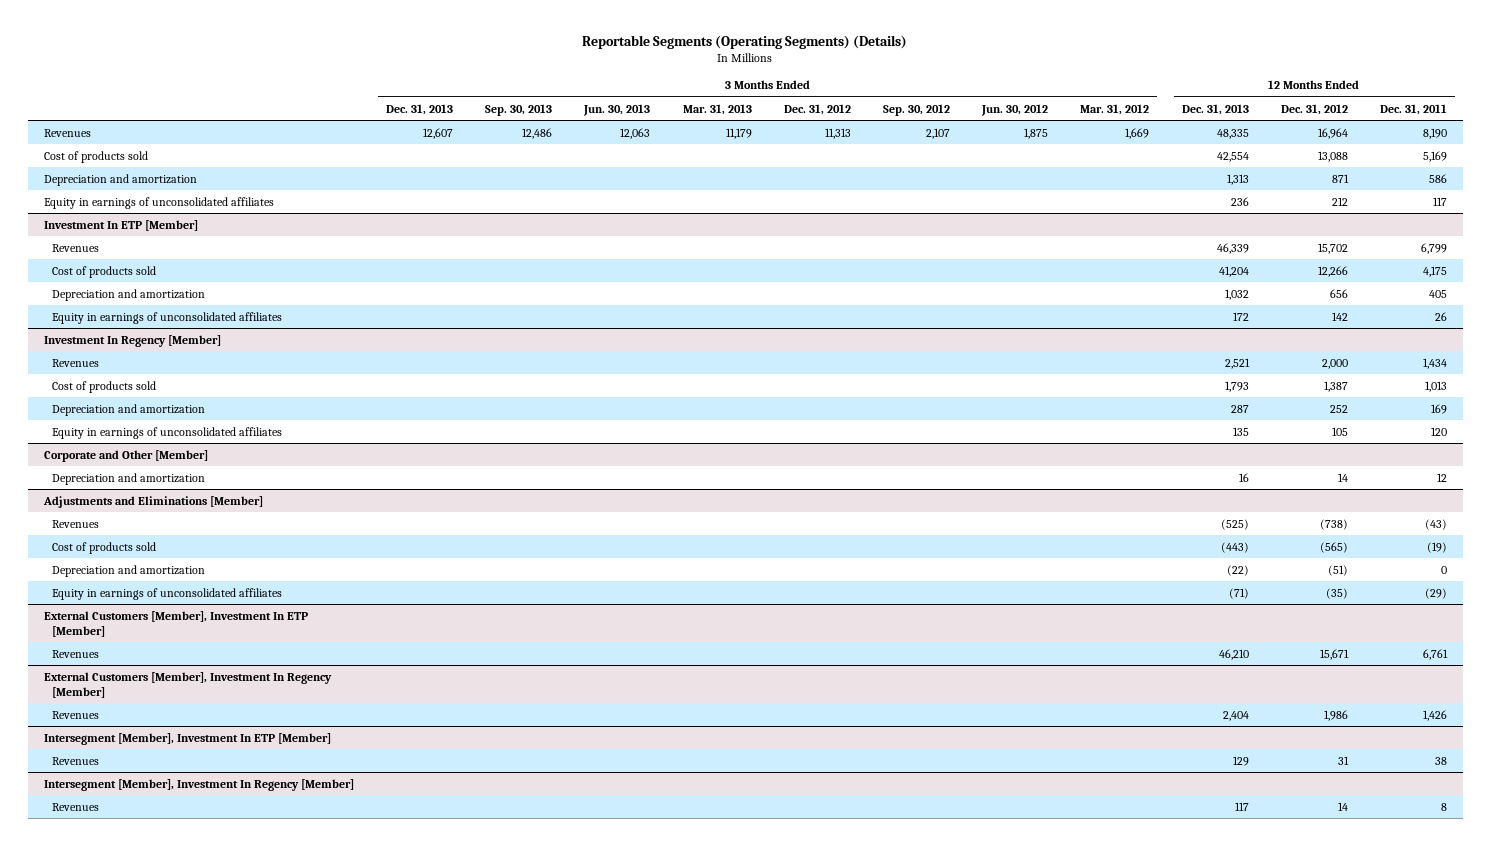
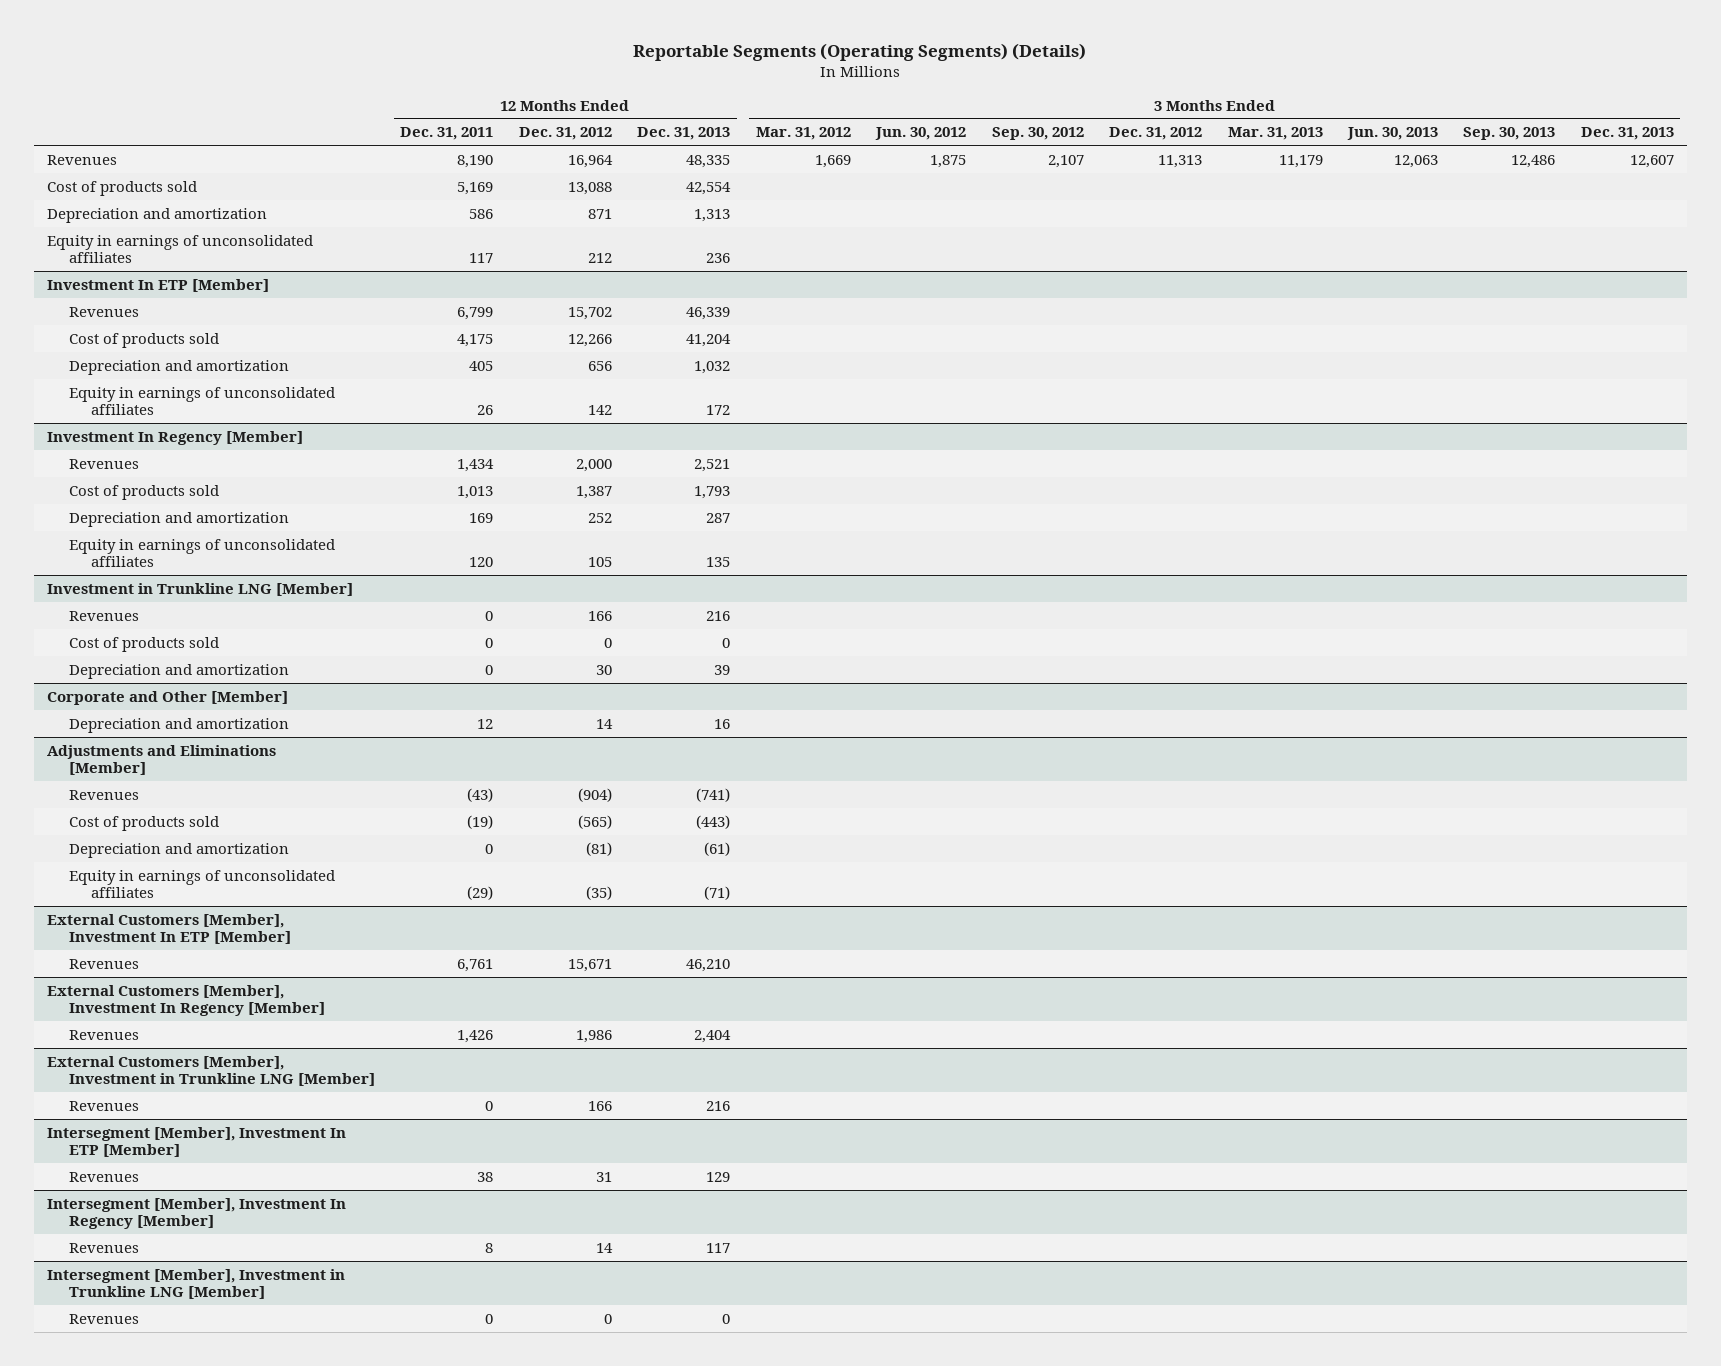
none -> [46,582,353,596] Investment in Trunkline LNG [Member]
none -> [68,610,139,621] Revenues
none -> [68,636,219,652] Cost of products sold
none -> [68,663,289,679] Depreciation and amortization
[1220,518,1249,530] (525) -> [696,787,731,802] (741)
[1319,518,1348,530] (738) -> [577,787,612,802] (904)
[1226,564,1249,576] (22) -> [704,841,731,856] (61)
[1327,564,1348,576] (51) -> [585,841,612,856] (81)
none -> [46,1055,375,1087] External Customers [Member], Investment in Trunkline LNG [Member]
none -> [68,1100,139,1111] Revenues
none -> [46,1268,345,1300] Intersegment [Member], Investment in Trunkline LNG [Member]
none -> [68,1313,139,1324] Revenues

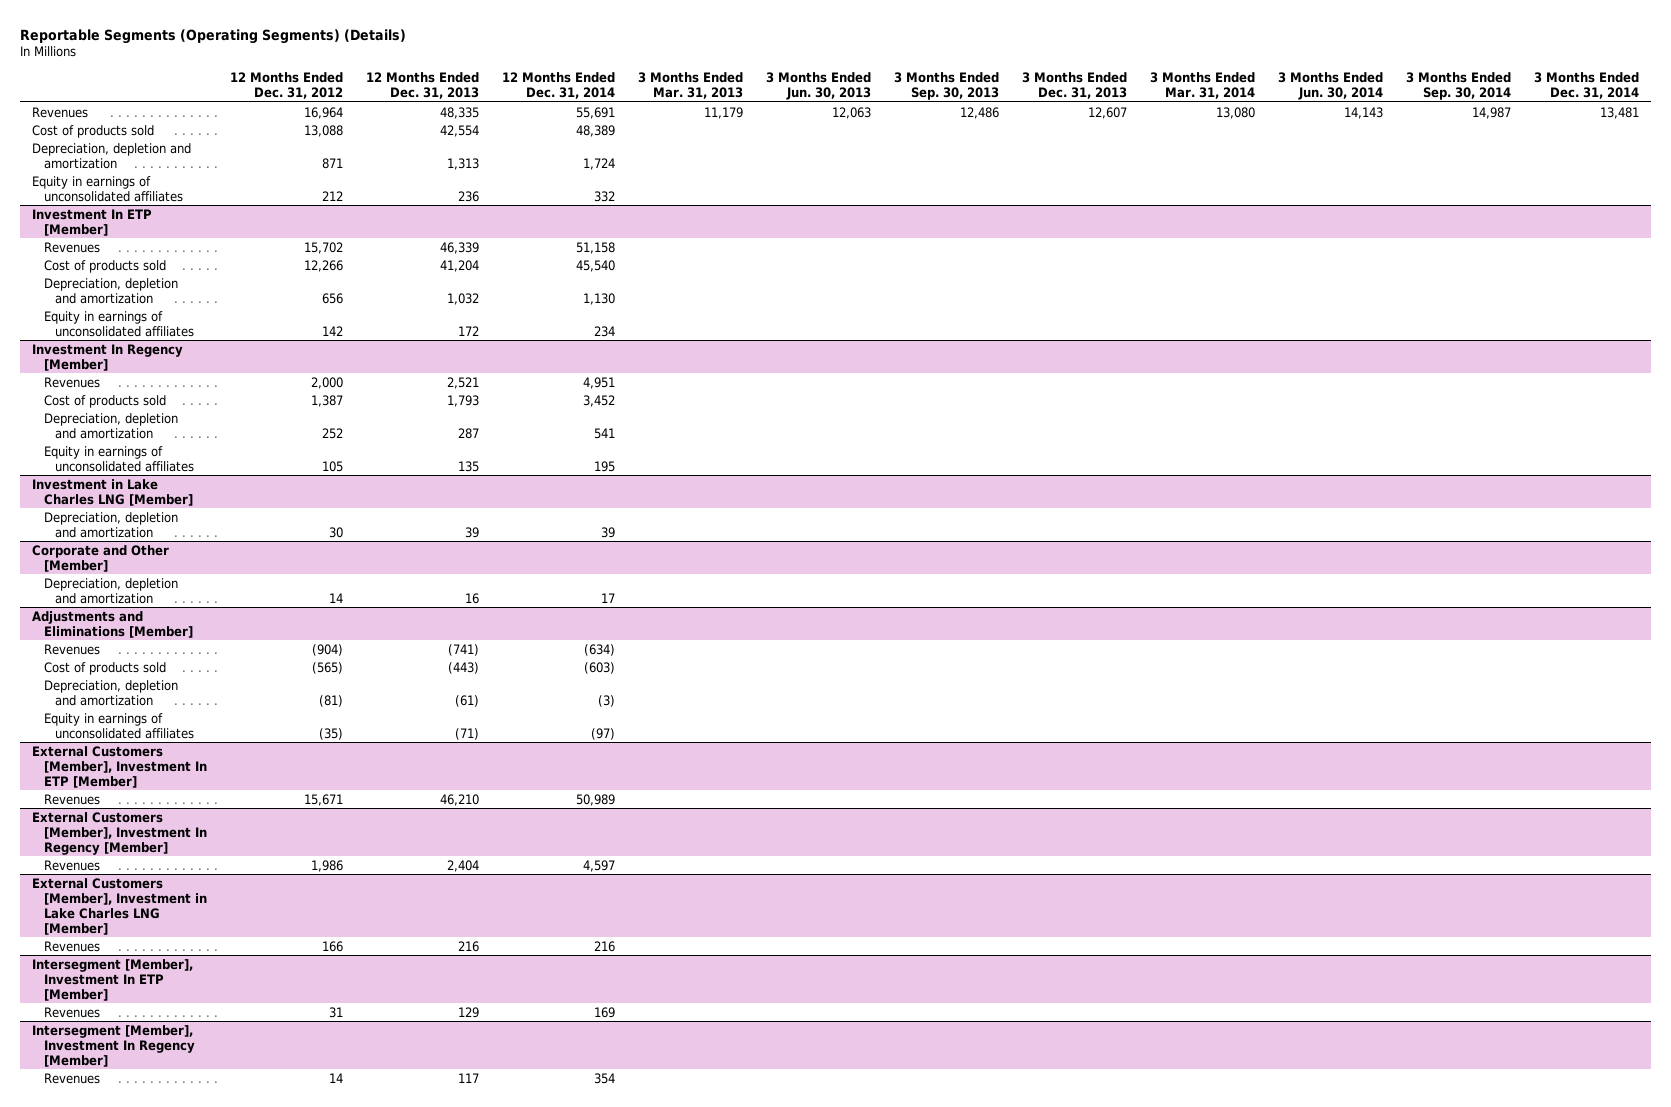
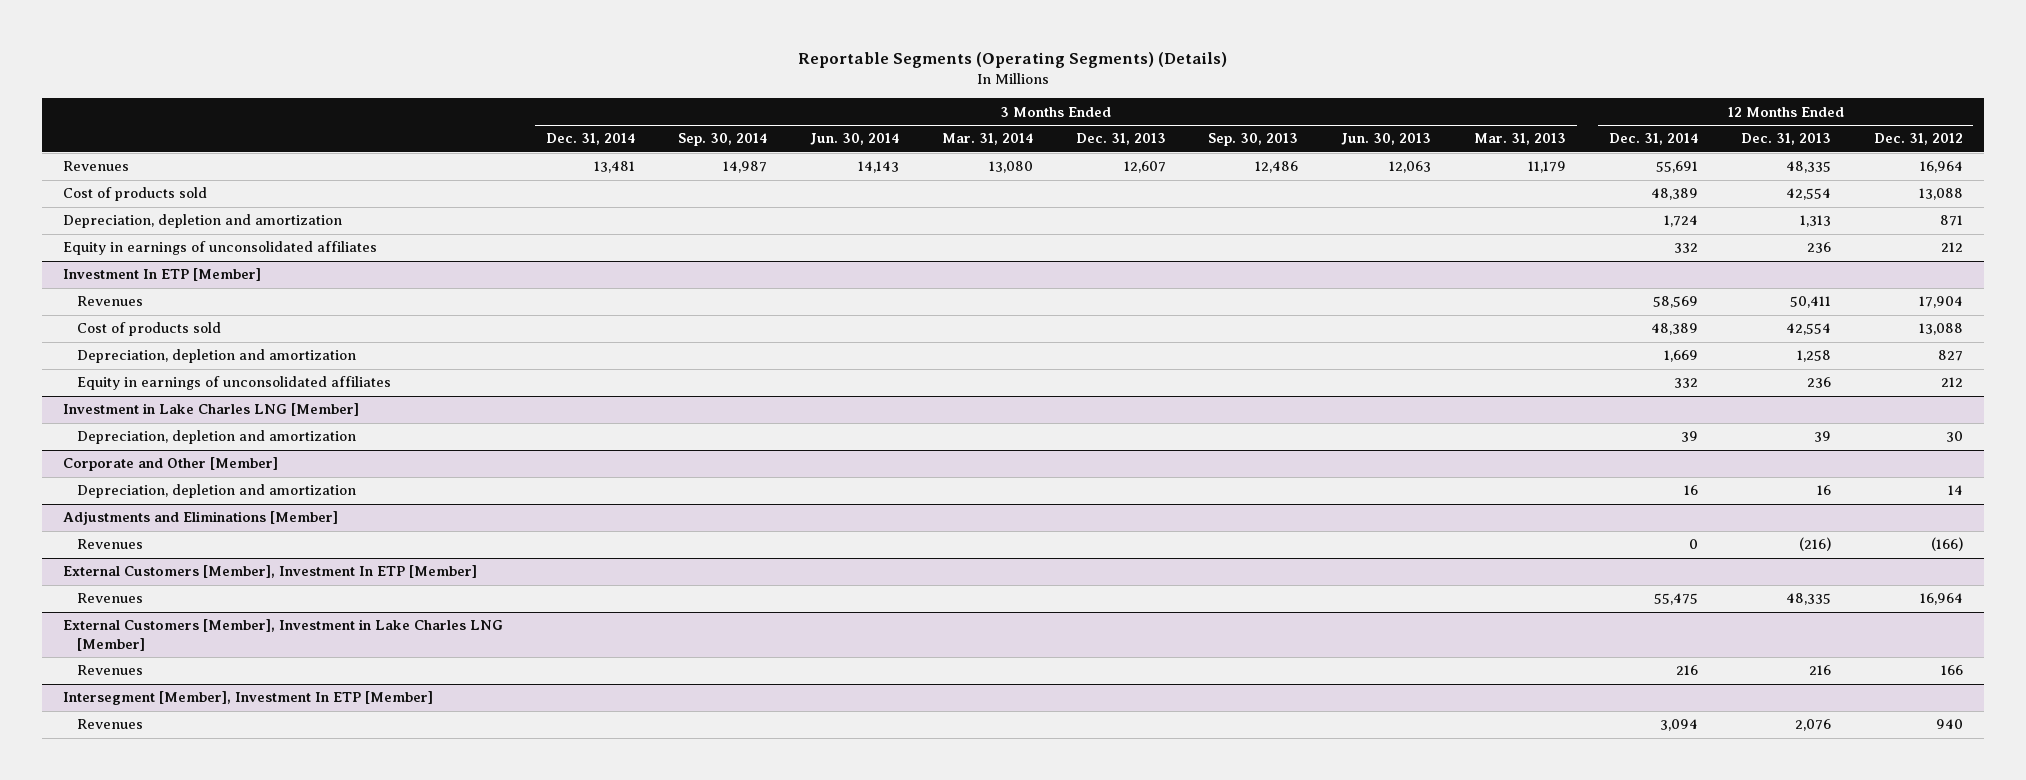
[31,343,183,371] Investment In Regency [Member] -> none
[43,376,100,388] Revenues -> none
[43,394,166,408] Cost of products sold -> none
[43,412,178,439] Depreciation, depletion and amortization -> none
[43,445,195,472] Equity in earnings of unconsolidated affiliates -> none
[303,241,343,254] 15,702 -> [1918,296,1963,309] 17,904
[439,241,479,254] 46,339 -> [1789,296,1831,309] 50,411
[575,241,615,254] 51,158 -> [1652,296,1698,309] 58,569
[303,259,343,272] 12,266 -> [1918,323,1963,336] 13,088
[439,259,479,272] 41,204 -> [1785,323,1831,336] 42,554
[575,259,615,272] 45,540 -> [1650,323,1698,336] 48,389
[321,292,343,304] 656 -> [1937,350,1963,362] 827
[446,292,479,305] 1,032 -> [1796,350,1831,363] 1,258
[582,292,615,305] 1,130 -> [1663,350,1698,363] 1,669
[321,325,343,336] 142 -> [1940,377,1963,388] 212
[457,325,479,336] 172 -> [1806,377,1831,389] 236
[593,325,615,337] 234 -> [1673,378,1698,389] 332
[600,592,615,603] 17 -> [1683,485,1698,496] 16
[43,661,166,675] Cost of products sold -> none
[43,679,178,706] Depreciation, depletion and amortization -> none
[43,712,195,739] Equity in earnings of unconsolidated affiliates -> none
[311,643,343,656] (904) -> [1930,537,1963,552] (166)
[447,643,479,656] (741) -> [1798,537,1831,552] (216)
[583,643,615,656] (634) -> [1688,539,1698,550] 0
[31,811,207,855] External Customers [Member], Investment In Regency [Member] -> none
[43,859,100,871] Revenues -> none
[303,793,343,806] 15,671 -> [1919,593,1963,606] 16,964
[439,793,479,806] 46,210 -> [1785,593,1831,606] 48,335
[575,793,615,806] 50,989 -> [1653,593,1698,606] 55,475
[31,1024,195,1067] Intersegment [Member], Investment In Regency [Member] -> none
[43,1072,100,1084] Revenues -> none
[328,1006,343,1018] 31 -> [1935,719,1963,730] 940
[457,1006,479,1018] 129 -> [1794,719,1831,732] 2,076
[593,1006,615,1018] 169 -> [1659,719,1698,732] 3,094

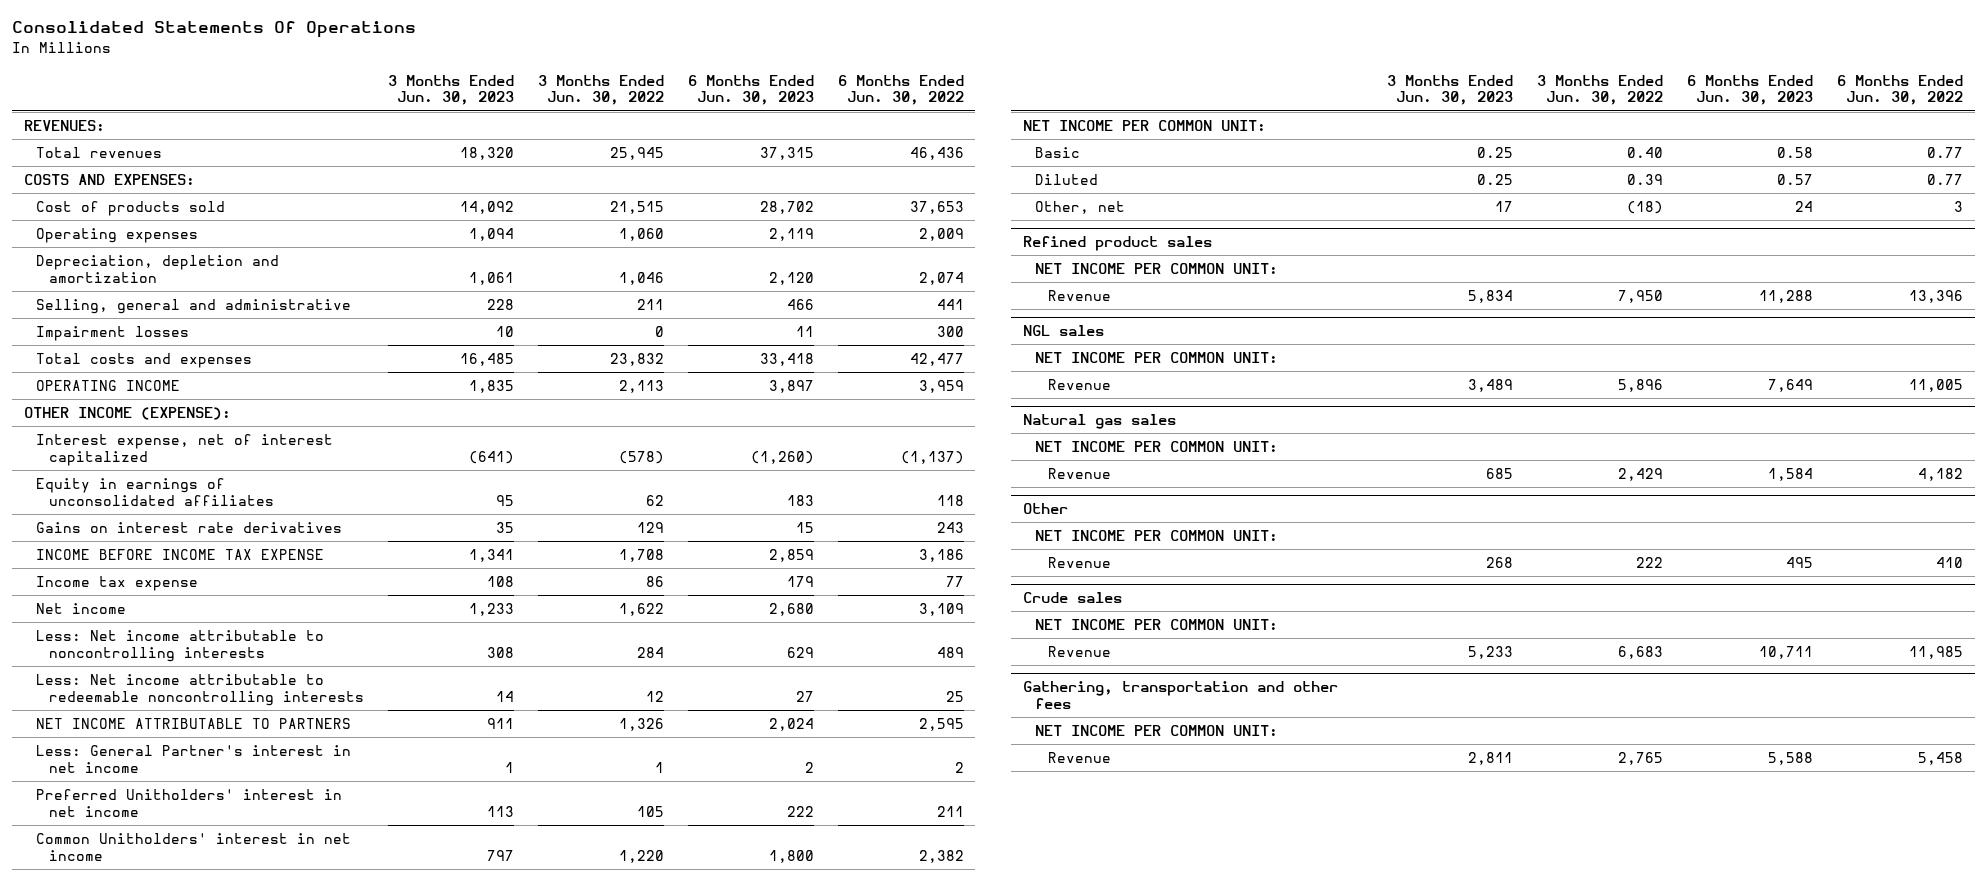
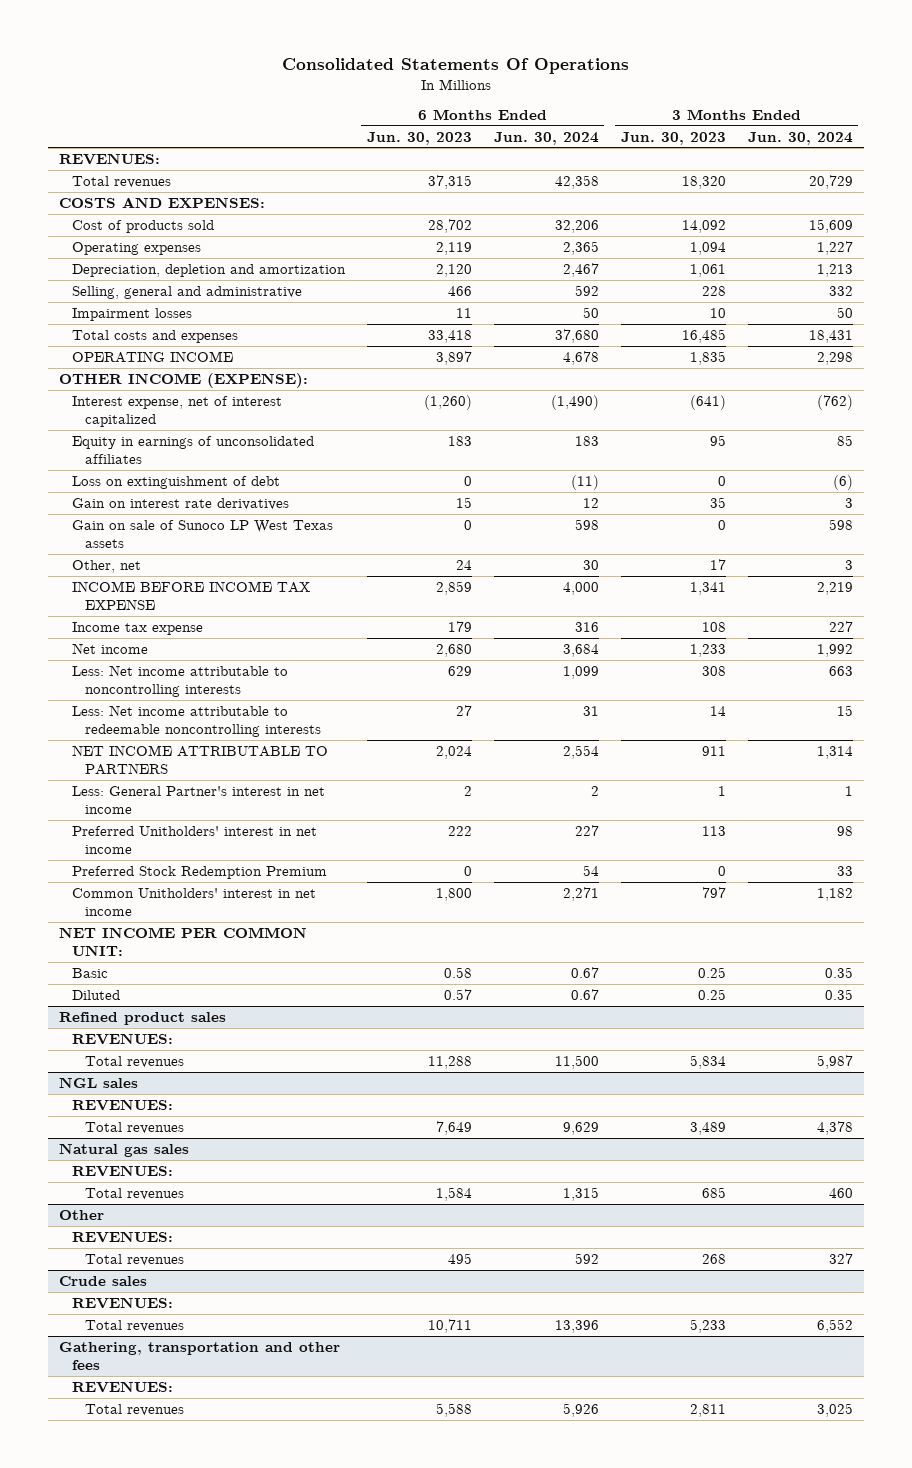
[537,74,664,106] 3 Months Ended Jun. 30, 2022 -> none
[837,74,964,106] 6 Months Ended Jun. 30, 2022 -> none
none -> [493,131,599,145] Jun. 30, 2024
none -> [747,131,853,145] Jun. 30, 2024
none -> [71,475,280,489] Loss on extinguishment of debt
[36,521,343,533] Gains on interest rate derivatives -> [71,497,289,510] Gain on interest rate derivatives
none -> [71,519,333,548] Gain on sale of Sunoco LP West Texas assets
[1035,200,1126,214] Other, net -> [71,559,141,573] Other, net
none -> [71,865,327,879] Preferred Stock Redemption Premium
[1035,262,1279,274] NET INCOME PER COMMON UNIT: -> none
none -> [71,1032,173,1045] REVENUES:
[1048,289,1112,301] Revenue -> [84,1055,184,1068] Total revenues
[1035,351,1279,363] NET INCOME PER COMMON UNIT: -> none
none -> [71,1098,173,1111] REVENUES:
[1048,378,1112,390] Revenue -> [84,1121,184,1134] Total revenues
[1035,440,1279,452] NET INCOME PER COMMON UNIT: -> none
none -> [71,1164,173,1177] REVENUES:
[1048,467,1112,479] Revenue -> [84,1187,184,1200] Total revenues
[1035,529,1279,541] NET INCOME PER COMMON UNIT: -> none
none -> [71,1230,173,1243] REVENUES:
[1048,556,1112,568] Revenue -> [84,1253,184,1266] Total revenues
[1035,618,1279,630] NET INCOME PER COMMON UNIT: -> none
none -> [71,1296,173,1309] REVENUES:
[1048,645,1112,657] Revenue -> [84,1319,184,1332] Total revenues
[1035,724,1279,736] NET INCOME PER COMMON UNIT: -> none
none -> [71,1380,173,1393] REVENUES:
[1048,751,1112,763] Revenue -> [84,1403,184,1416] Total revenues

